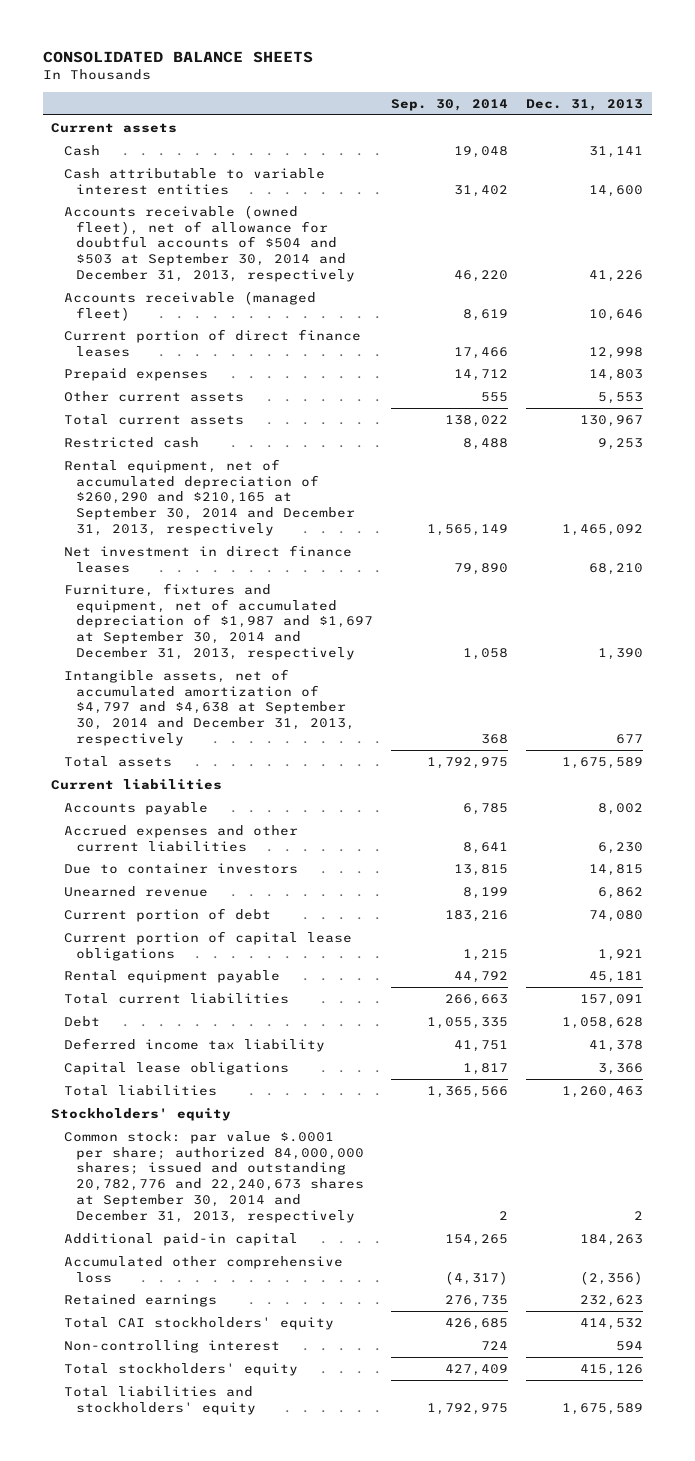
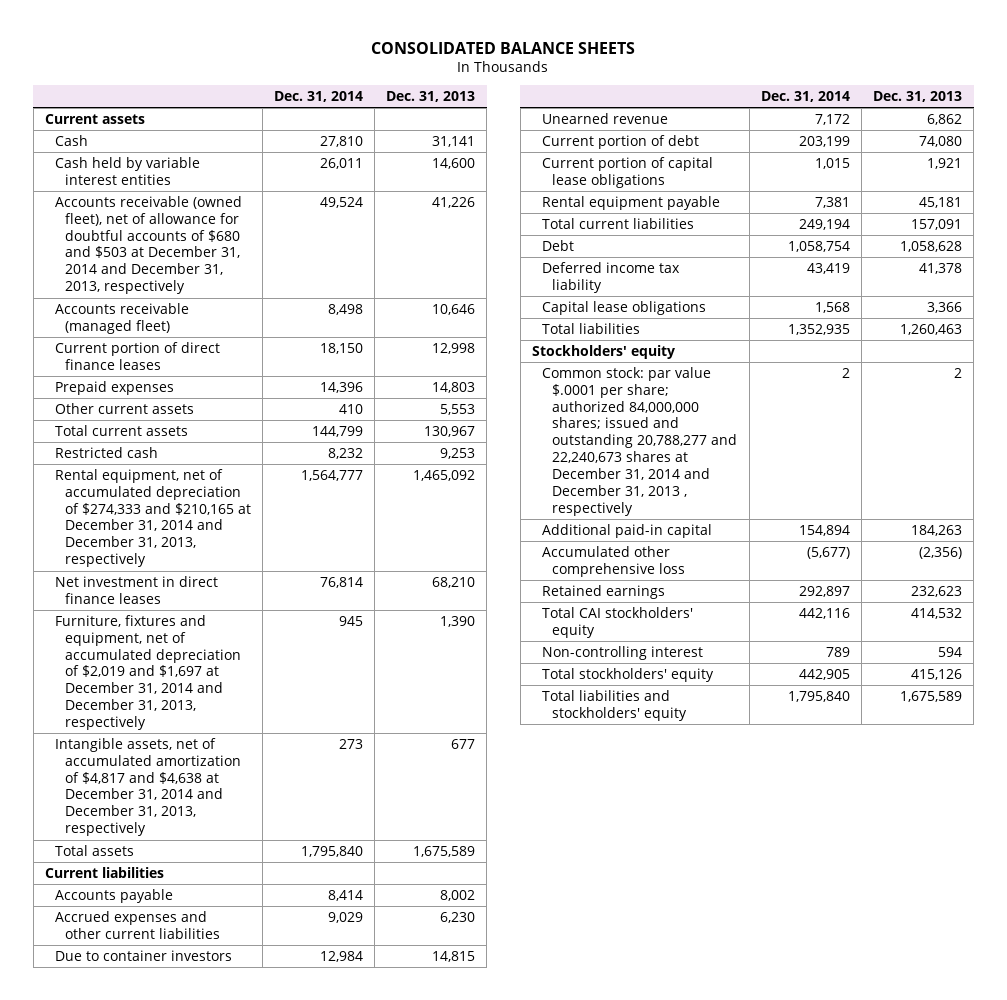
[391,98,509,111] Sep. 30, 2014 -> none
none -> [274,91,364,103] Dec. 31, 2014
[63,167,325,195] Cash attributable to variable interest entities -> [54,156,200,185] Cash held by variable interest entities
[63,204,356,282] Accounts receivable (owned fleet), net of allowance for doubtful accounts of $504 and $503 at September 30, 2014 and December 31, 2013, respectively -> [54,195,242,295] Accounts receivable (owned fleet), net of allowance for doubtful accounts of $680 and $503 at December 31, 2014 and December 31, 2013, respectively
[63,458,356,536] Rental equipment, net of accumulated depreciation of $260,290 and $210,165 at September 30, 2014 and December 31, 2013, respectively -> [54,468,251,568] Rental equipment, net of accumulated depreciation of $274,333 and $210,165 at December 31, 2014 and December 31, 2013, respectively
[63,582,374,660] Furniture, fixtures and equipment, net of accumulated depreciation of $1,987 and $1,697 at September 30, 2014 and December 31, 2013, respectively -> [54,614,241,731] Furniture, fixtures and equipment, net of accumulated depreciation of $2,019 and $1,697 at December 31, 2014 and December 31, 2013, respectively
[63,668,356,746] Intangible assets, net of accumulated amortization of $4,797 and $4,638 at September 30, 2014 and December 31, 2013, respectively -> [54,737,241,837] Intangible assets, net of accumulated amortization of $4,817 and $4,638 at December 31, 2014 and December 31, 2013, respectively
[63,1130,365,1223] Common stock: par value $.0001 per share; authorized 84,000,000 shares; issued and outstanding 20,782,776 and 22,240,673 shares at September 30, 2014 and December 31, 2013, respectively -> [541,366,738,517] Common stock: par value $.0001 per share; authorized 84,000,000 shares; issued and outstanding 20,788,277 and 22,240,673 shares at December 31, 2014 and December 31, 2013 , respectively

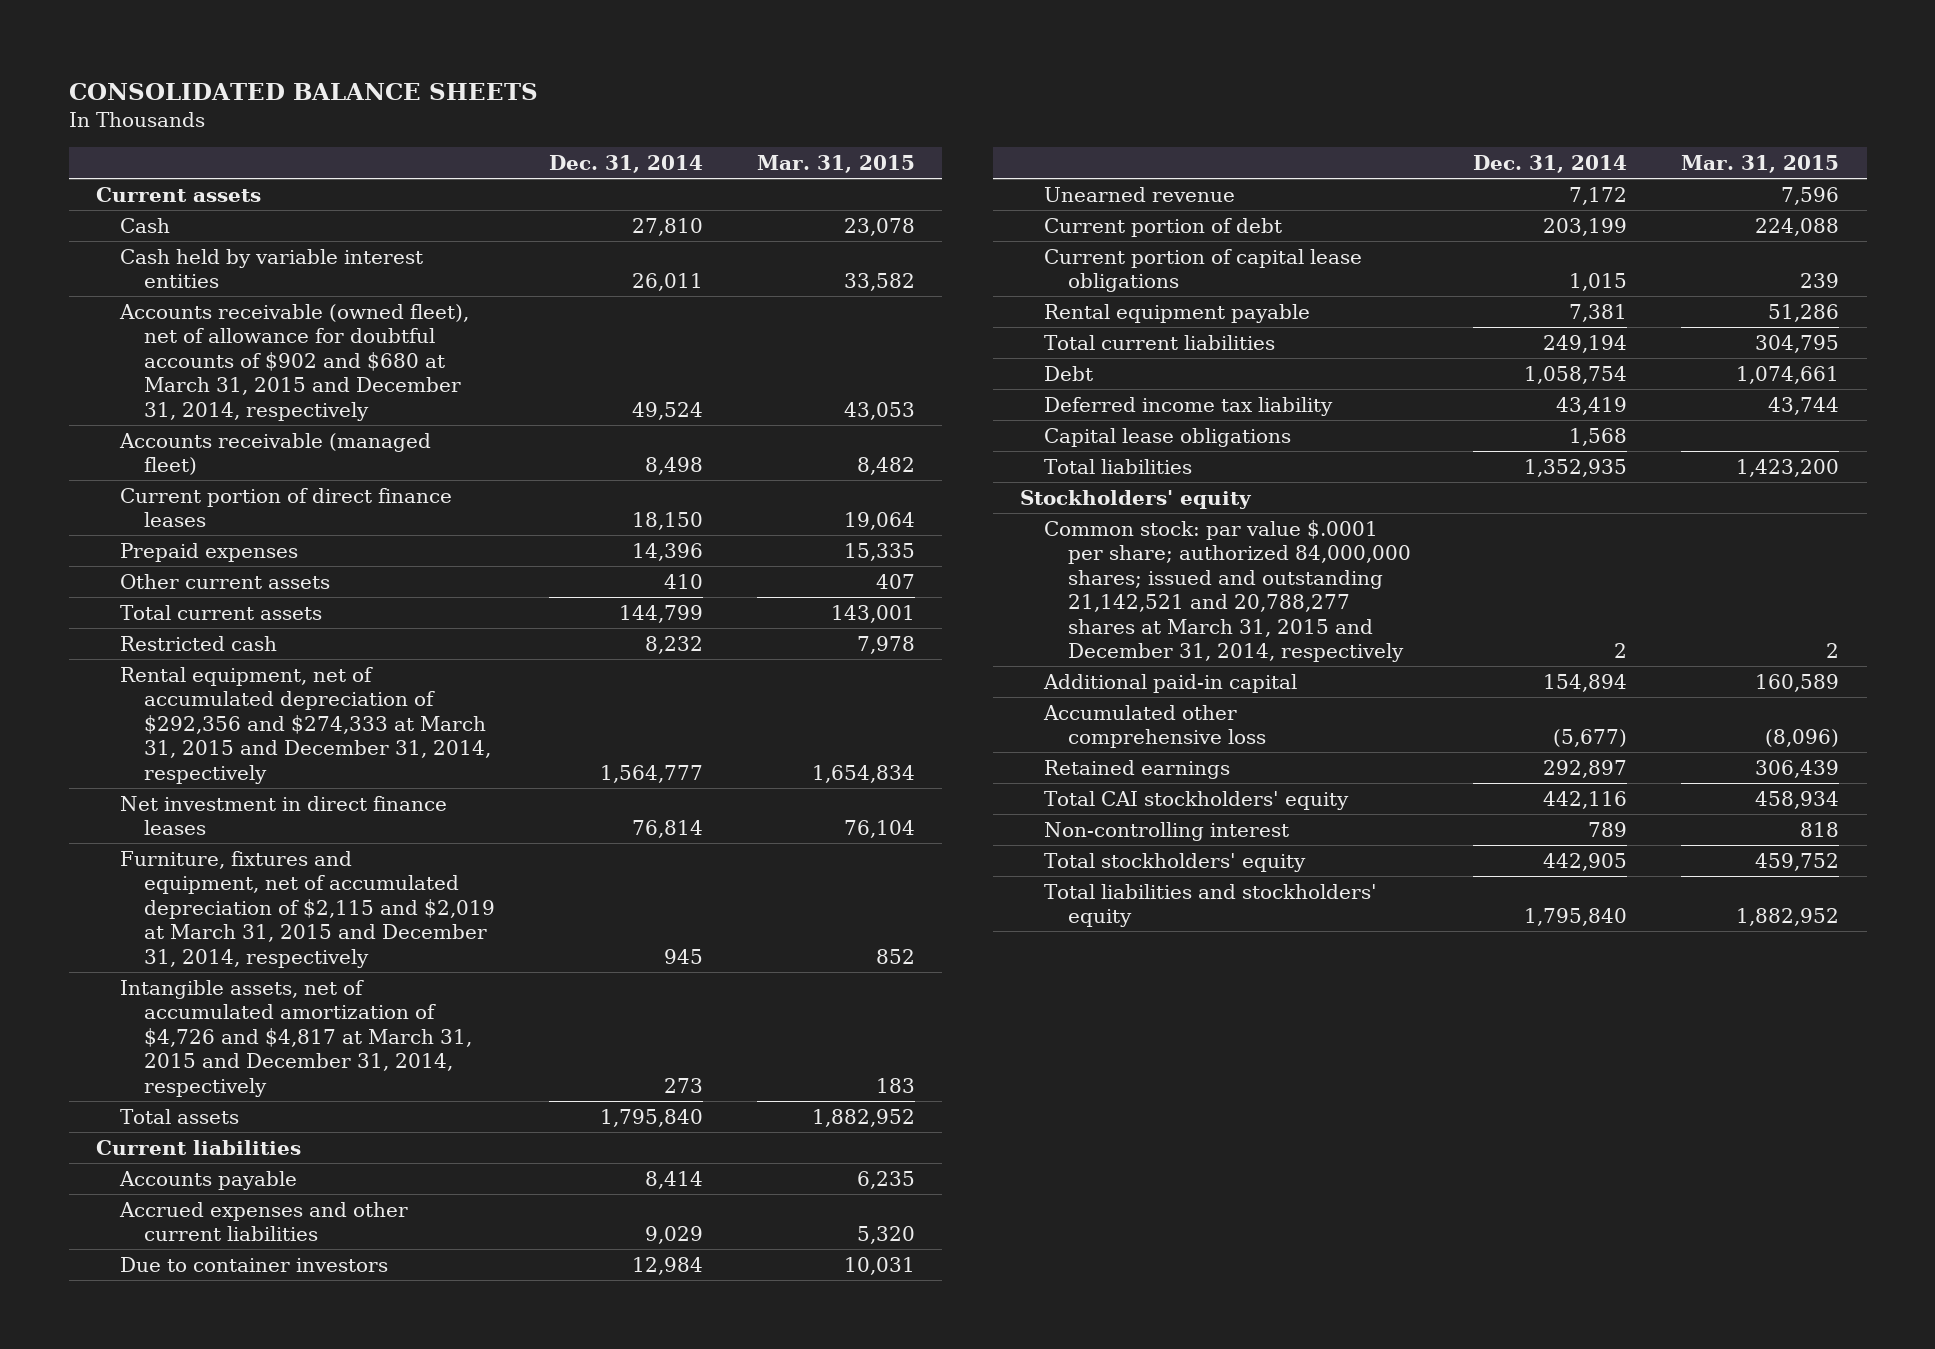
[386,91,476,103] Dec. 31, 2013 -> none
none -> [757,155,916,174] Mar. 31, 2015
[54,195,242,295] Accounts receivable (owned fleet), net of allowance for doubtful accounts of $680 and $503 at December 31, 2014 and December 31, 2013, respectively -> [118,303,469,421] Accounts receivable (owned fleet), net of allowance for doubtful accounts of $902 and $680 at March 31, 2015 and December 31, 2014, respectively
[54,468,251,568] Rental equipment, net of accumulated depreciation of $274,333 and $210,165 at December 31, 2014 and December 31, 2013, respectively -> [119,666,491,784] Rental equipment, net of accumulated depreciation of $292,356 and $274,333 at March 31, 2015 and December 31, 2014, respectively
[54,614,241,731] Furniture, fixtures and equipment, net of accumulated depreciation of $2,019 and $1,697 at December 31, 2014 and December 31, 2013, respectively -> [119,850,495,968] Furniture, fixtures and equipment, net of accumulated depreciation of $2,115 and $2,019 at March 31, 2015 and December 31, 2014, respectively
[54,737,241,837] Intangible assets, net of accumulated amortization of $4,817 and $4,638 at December 31, 2014 and December 31, 2013, respectively -> [119,979,472,1097] Intangible assets, net of accumulated amortization of $4,726 and $4,817 at March 31, 2015 and December 31, 2014, respectively
[541,366,738,517] Common stock: par value $.0001 per share; authorized 84,000,000 shares; issued and outstanding 20,788,277 and 22,240,673 shares at December 31, 2014 and December 31, 2013 , respectively -> [1043,519,1411,663] Common stock: par value $.0001 per share; authorized 84,000,000 shares; issued and outstanding 21,142,521 and 20,788,277 shares at March 31, 2015 and December 31, 2014, respectively

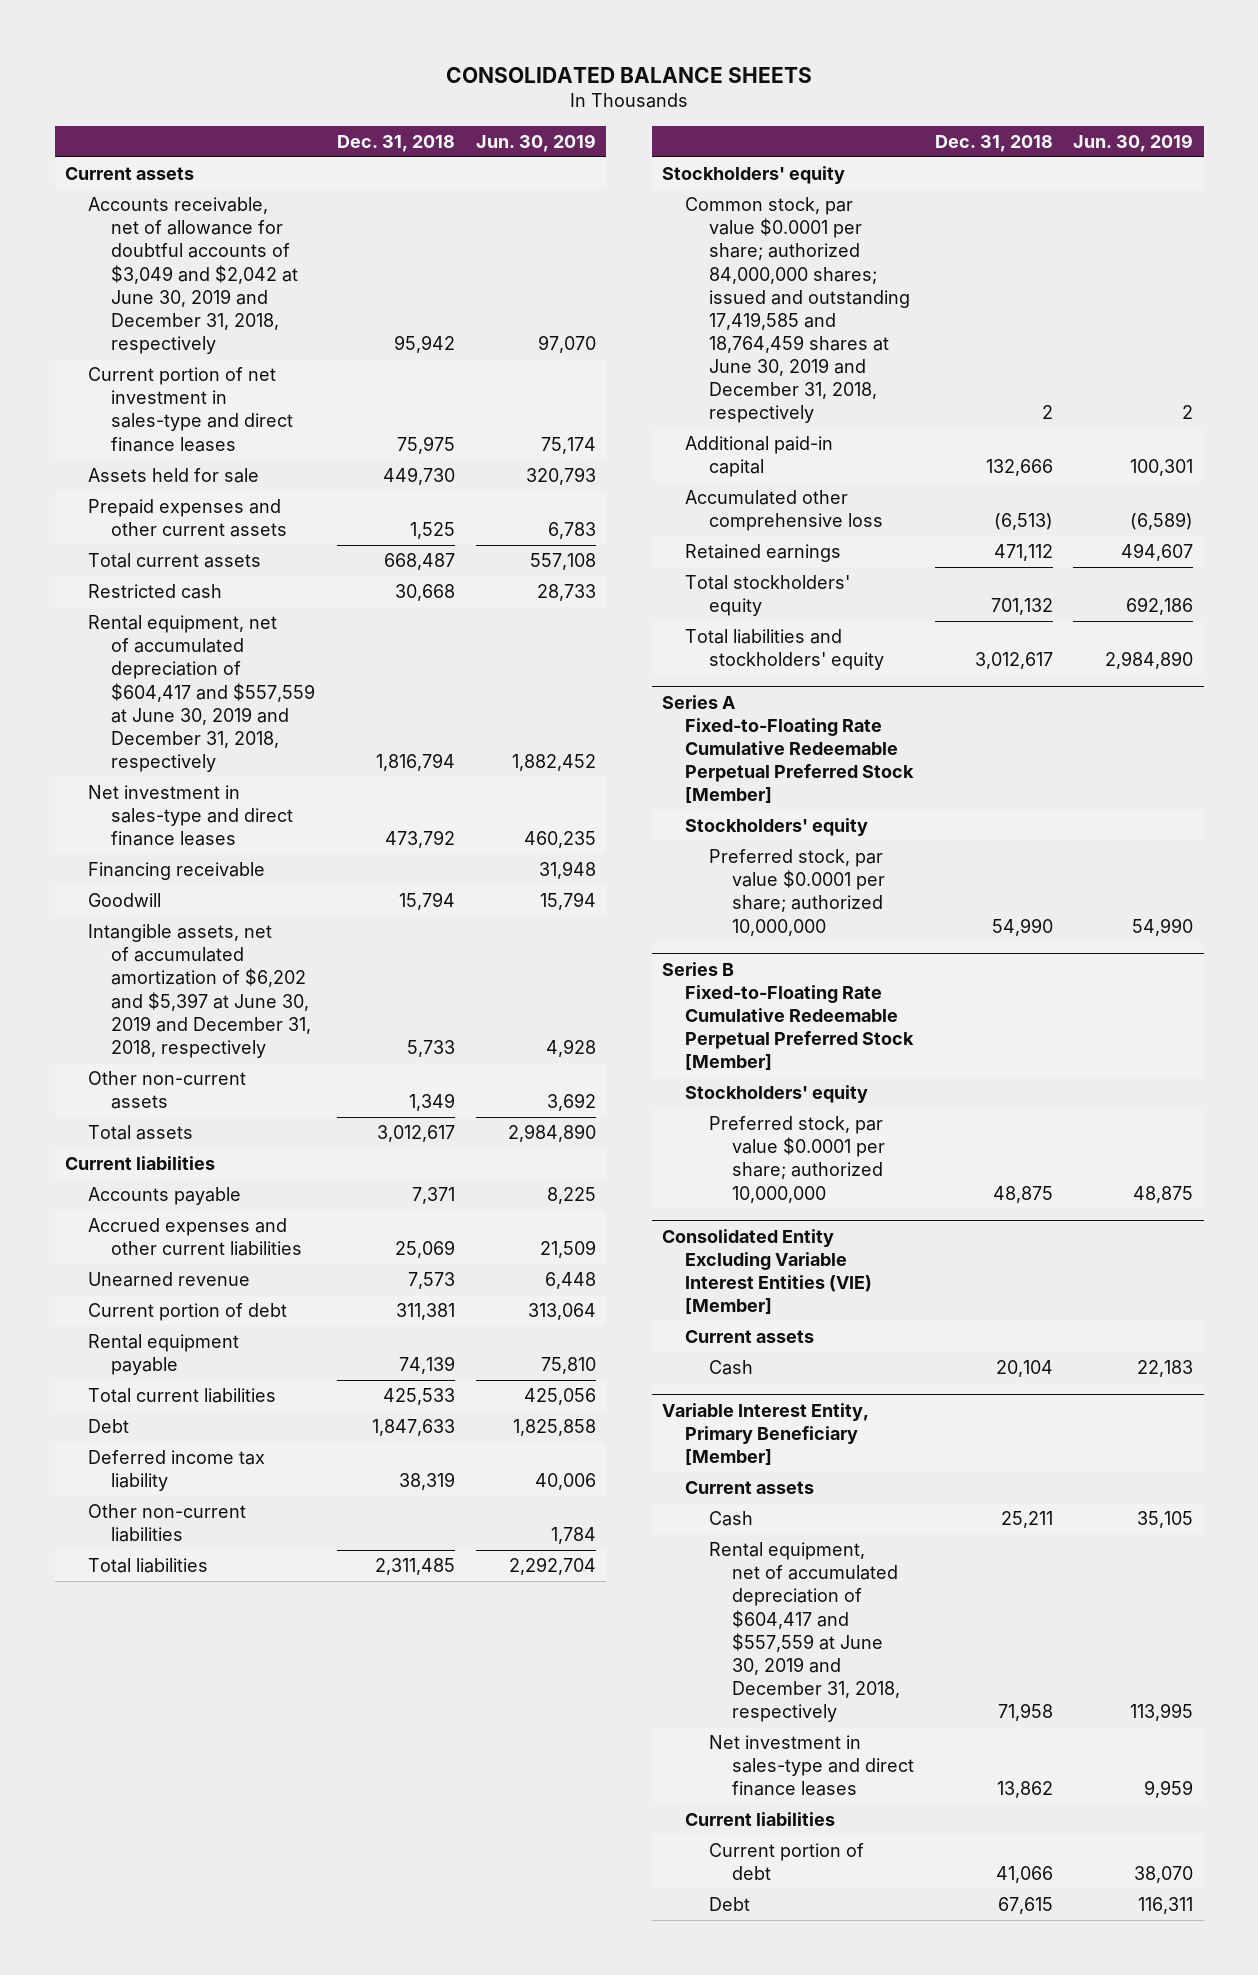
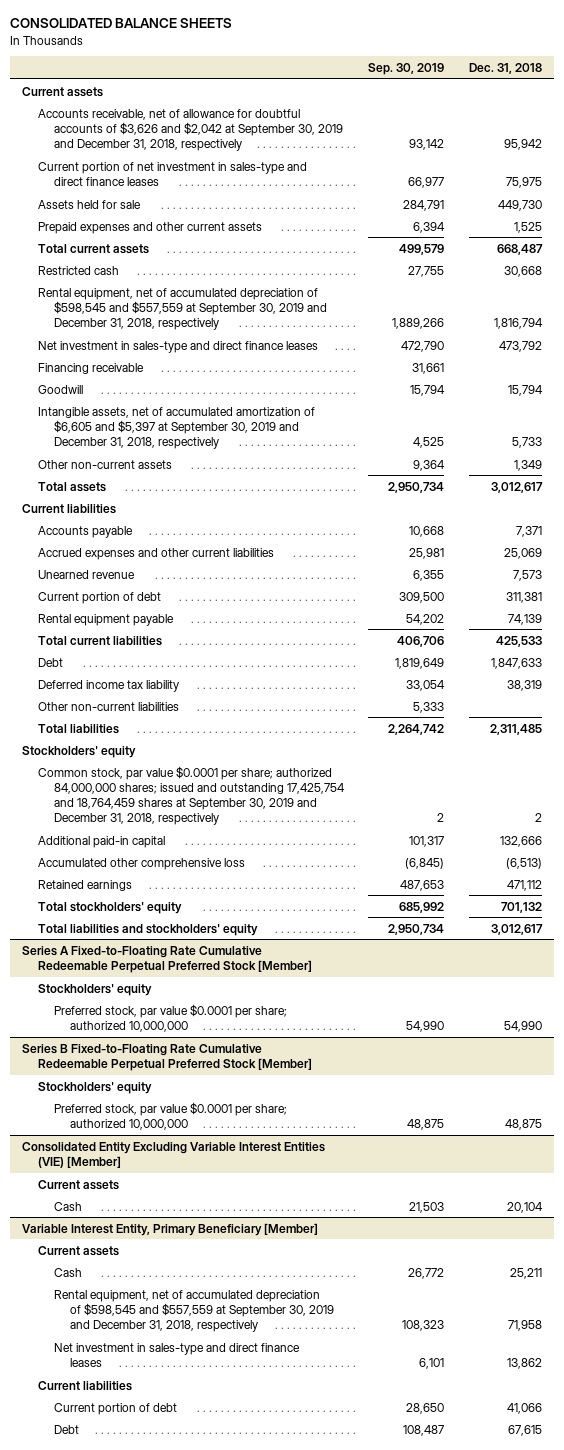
[476,133,597,152] Jun. 30, 2019 -> none
none -> [368,62,445,75] Sep. 30, 2019
[88,197,299,354] Accounts receivable, net of allowance for doubtful accounts of $3,049 and $2,042 at June 30, 2019 and December 31, 2018, respectively -> [38,108,344,151] Accounts receivable, net of allowance for doubtful accounts of $3,626 and $2,042 at September 30, 2019 and December 31, 2018, respectively
[88,615,316,772] Rental equipment, net of accumulated depreciation of $604,417 and $557,559 at June 30, 2019 and December 31, 2018, respectively -> [38,287,328,330] Rental equipment, net of accumulated depreciation of $598,545 and $557,559 at September 30, 2019 and December 31, 2018, respectively
[88,924,312,1058] Intangible assets, net of accumulated amortization of $6,202 and $5,397 at June 30, 2019 and December 31, 2018, respectively -> [38,406,316,449] Intangible assets, net of accumulated amortization of $6,605 and $5,397 at September 30, 2019 and December 31, 2018, respectively
[685,197,910,424] Common stock, par value $0.0001 per share; authorized 84,000,000 shares; issued and outstanding 17,419,585 and 18,764,459 shares at June 30, 2019 and December 31, 2018, respectively -> [38,765,346,826] Common stock, par value $0.0001 per share; authorized 84,000,000 shares; issued and outstanding 17,425,754 and 18,764,459 shares at September 30, 2019 and December 31, 2018, respectively
[708,1542,900,1723] Rental equipment, net of accumulated depreciation of $604,417 and $557,559 at June 30, 2019 and December 31, 2018, respectively -> [54,1289,334,1332] Rental equipment, net of accumulated depreciation of $598,545 and $557,559 at September 30, 2019 and December 31, 2018, respectively

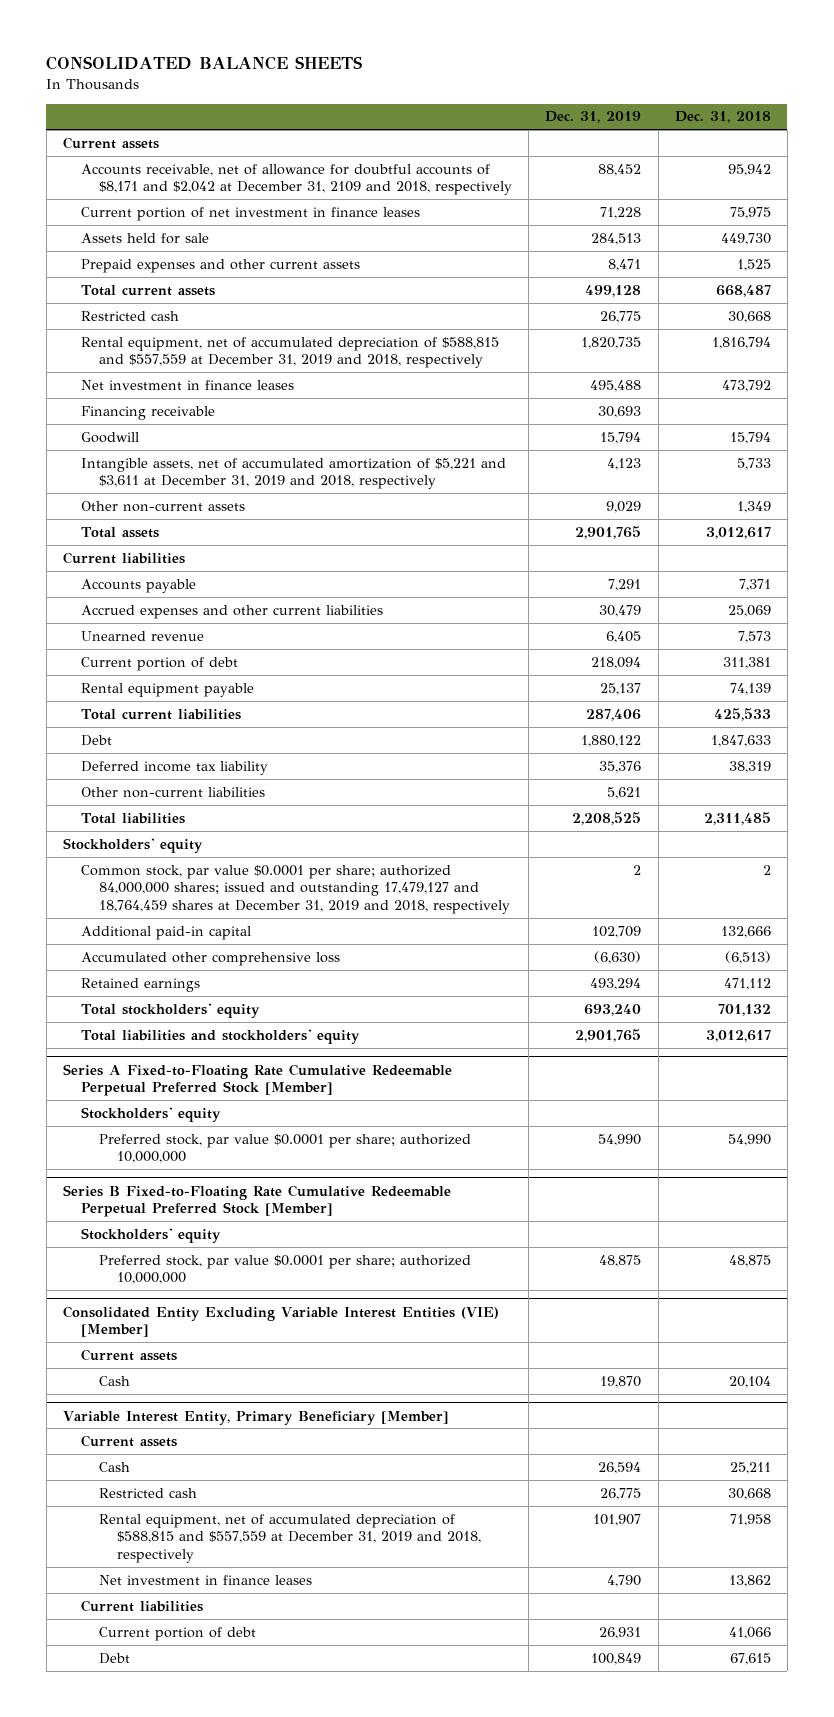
[368,62,445,75] Sep. 30, 2019 -> none
none -> [545,111,642,124] Dec. 31, 2019
[38,108,344,151] Accounts receivable, net of allowance for doubtful accounts of $3,626 and $2,042 at September 30, 2019 and December 31, 2018, respectively -> [81,163,513,196] Accounts receivable, net of allowance for doubtful accounts of $8,171 and $2,042 at December 31, 2109 and 2018, respectively
[38,161,308,186] Current portion of net investment in sales-type and direct finance leases -> [81,206,421,221] Current portion of net investment in finance leases
[38,287,328,330] Rental equipment, net of accumulated depreciation of $598,545 and $557,559 at September 30, 2019 and December 31, 2018, respectively -> [81,336,500,369] Rental equipment, net of accumulated depreciation of $588,815 and $557,559 at December 31, 2019 and 2018, respectively
[38,340,319,353] Net investment in sales-type and direct finance leases -> [81,379,295,390] Net investment in finance leases
[38,406,316,449] Intangible assets, net of accumulated amortization of $6,605 and $5,397 at September 30, 2019 and December 31, 2018, respectively -> [81,457,507,490] Intangible assets, net of accumulated amortization of $5,221 and $3,611 at December 31, 2019 and 2018, respectively
[38,765,346,826] Common stock, par value $0.0001 per share; authorized 84,000,000 shares; issued and outstanding 17,425,754 and 18,764,459 shares at September 30, 2019 and December 31, 2018, respectively -> [81,864,511,914] Common stock, par value $0.0001 per share; authorized 84,000,000 shares; issued and outstanding 17,479,127 and 18,764,459 shares at December 31, 2019 and 2018, respectively
none -> [99,1487,198,1498] Restricted cash
[54,1289,334,1332] Rental equipment, net of accumulated depreciation of $598,545 and $557,559 at September 30, 2019 and December 31, 2018, respectively -> [99,1513,482,1563] Rental equipment, net of accumulated depreciation of $588,815 and $557,559 at December 31, 2019 and 2018, respectively
[54,1342,301,1367] Net investment in sales-type and direct finance leases -> [99,1574,313,1585] Net investment in finance leases

